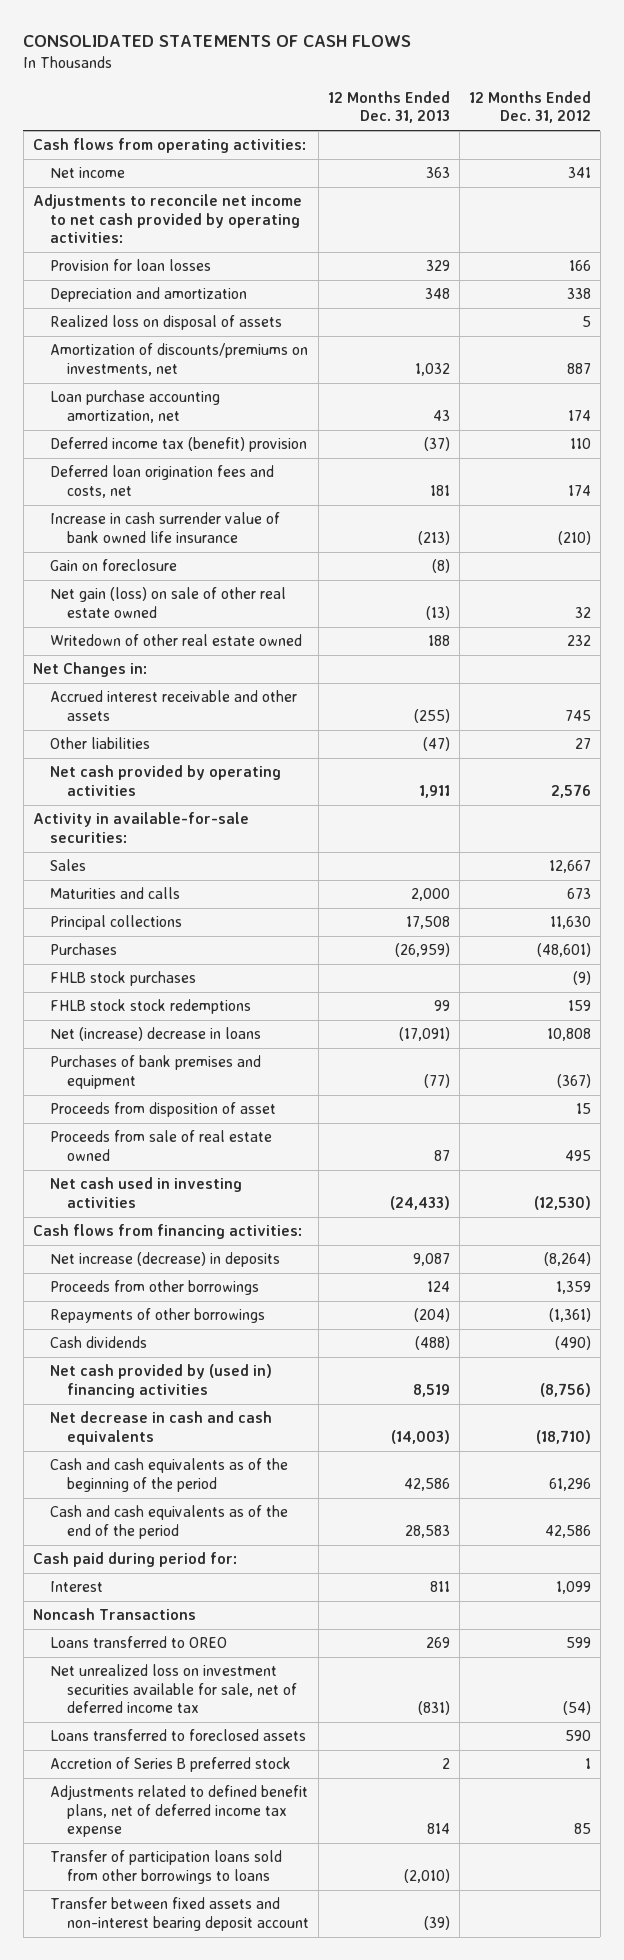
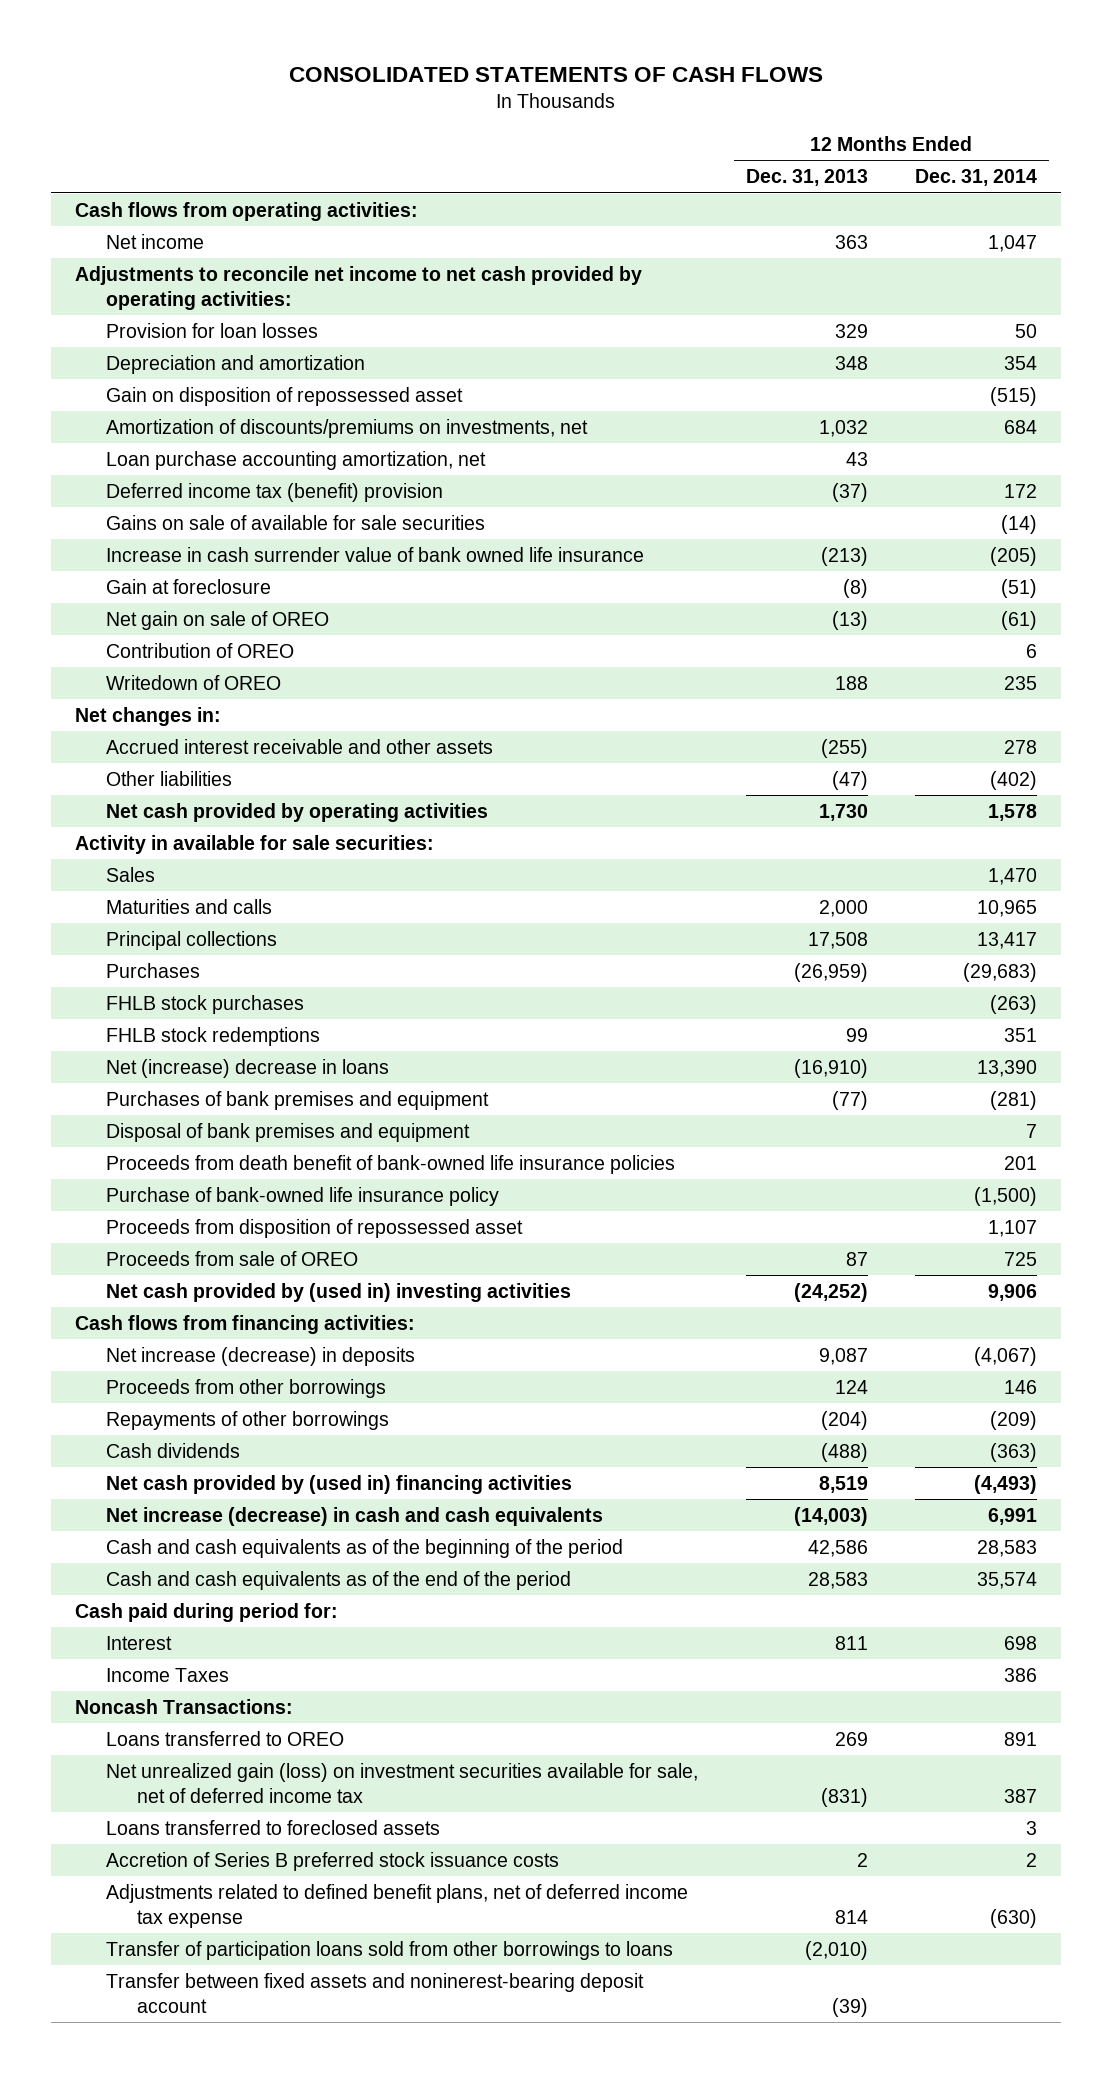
[468,91,591,124] 12 Months Ended Dec. 31, 2012 -> none
none -> [915,169,1038,187] Dec. 31, 2014
[49,315,282,331] Realized loss on disposal of assets -> [106,386,464,406] Gain on disposition of repossessed asset
[49,465,274,498] Deferred loan origination fees and costs, net -> none
none -> [106,514,486,530] Gains on sale of available for sale securities
[49,559,177,572] Gain on foreclosure -> [106,578,272,594] Gain at foreclosure
[49,587,286,618] Net gain (loss) on sale of other real estate owned -> [106,610,330,630] Net gain on sale of OREO
none -> [106,642,295,658] Contribution of OREO
[49,634,302,647] Writedown of other real estate owned -> [106,674,282,690] Writedown of OREO
[32,662,147,678] Net Changes in: -> [75,706,222,726] Net changes in:
[418,784,450,798] 1,911 -> [818,803,868,821] 1,730
[32,812,249,843] Activity in available-for-sale securities: -> [75,834,435,854] Activity in available for sale securities:
[49,999,251,1015] FHLB stock stock redemptions -> [106,1026,321,1046] FHLB stock redemptions
[398,1027,450,1042] (17,091) -> [793,1058,868,1078] (16,910)
[49,1102,276,1118] Proceeds from disposition of asset -> [106,1122,471,1142] Disposal of bank premises and equipment
none -> [106,1154,676,1174] Proceeds from death benefit of bank-owned life insurance policies
none -> [106,1186,500,1206] Purchase of bank-owned life insurance policy
none -> [106,1218,524,1238] Proceeds from disposition of repossessed asset
[49,1130,272,1161] Proceeds from sale of real estate owned -> [106,1250,359,1266] Proceeds from sale of OREO
[49,1177,242,1208] Net cash used in investing activities -> [106,1282,572,1302] Net cash provided by (used in) investing activities
[389,1195,450,1210] (24,433) -> [793,1282,868,1302] (24,252)
[49,1411,272,1445] Net decrease in cash and cash equivalents -> [106,1506,604,1526] Net increase (decrease) in cash and cash equivalents
none -> [106,1667,230,1682] Income Taxes
[32,1608,196,1621] Noncash Transactions -> [75,1698,294,1714] Noncash Transactions:
[49,1664,297,1714] Net unrealized loss on investment securities available for sale, net of deferred income tax -> [106,1762,699,1804] Net unrealized gain (loss) on investment securities available for sale, net of deferred income tax
[49,1757,291,1773] Accretion of Series B preferred stock -> [106,1851,560,1871] Accretion of Series B preferred stock issuance costs
[49,1897,309,1931] Transfer between fixed assets and non-interest bearing deposit account -> [106,1972,645,2014] Transfer between fixed assets and noninerest-bearing deposit account

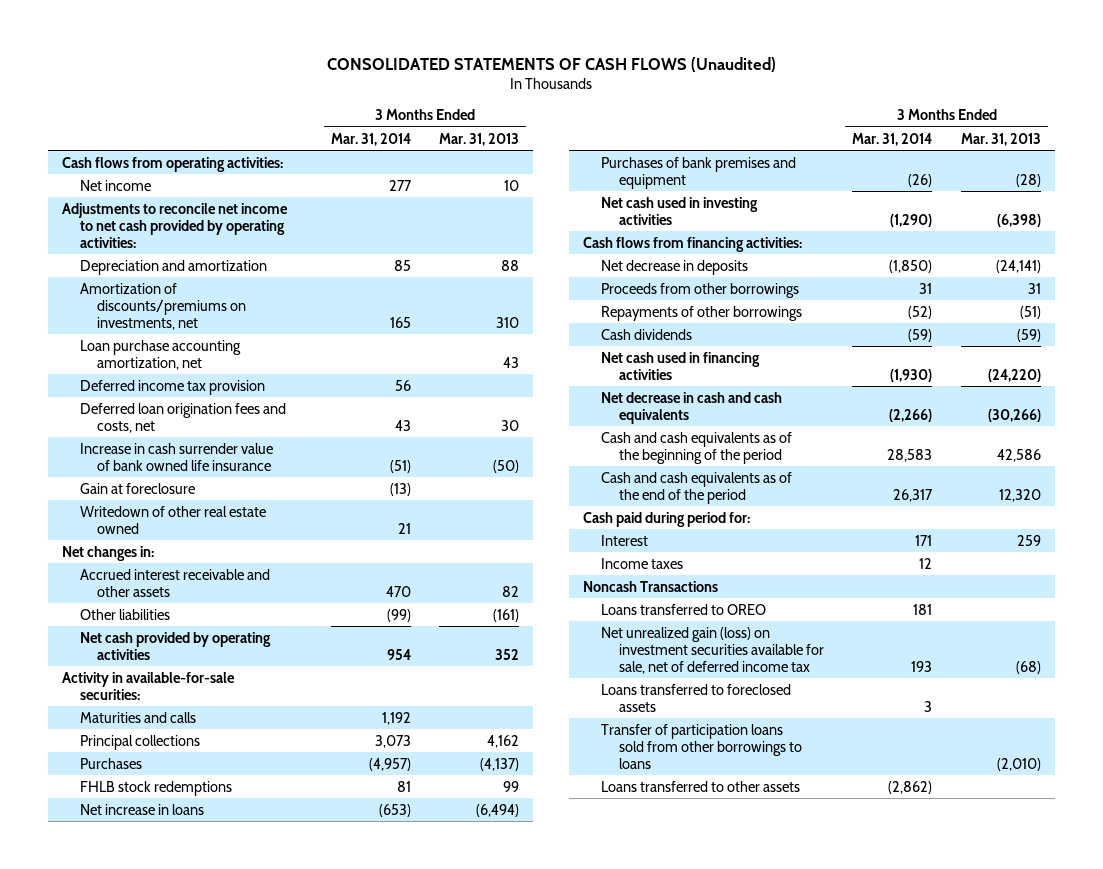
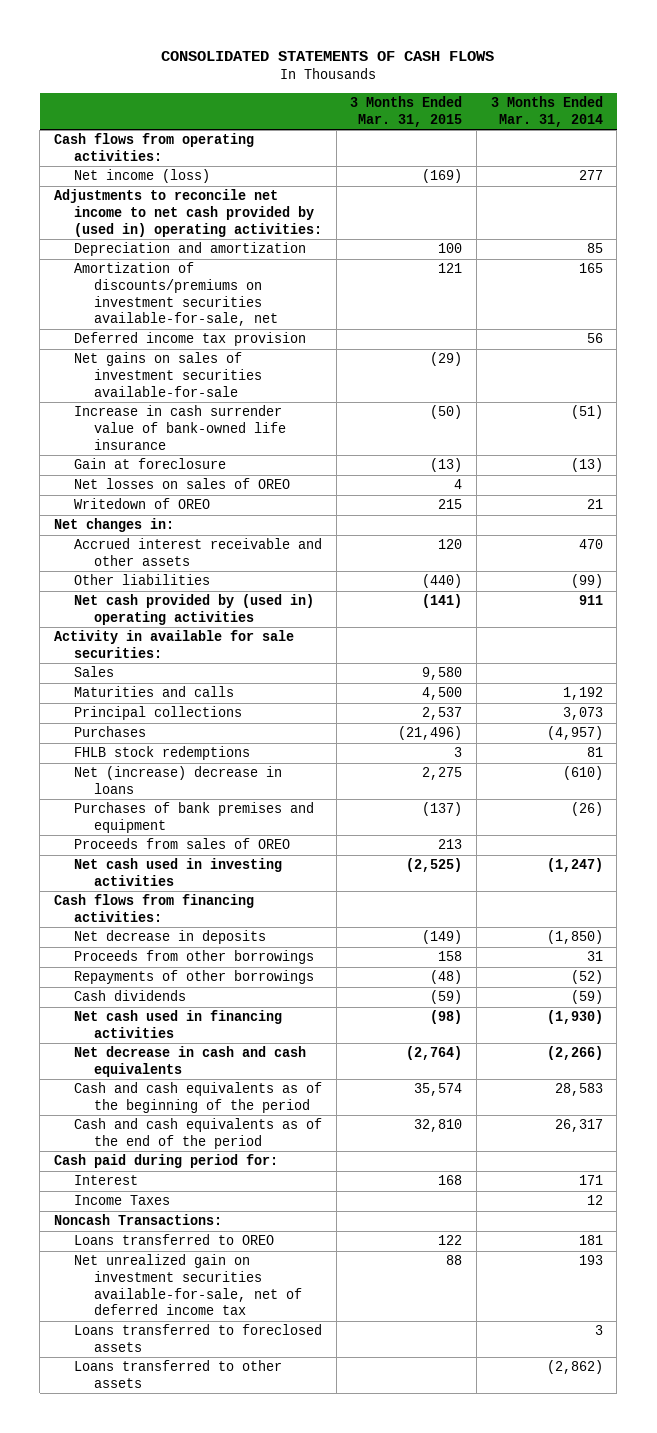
[327,56,777,72] CONSOLIDATED STATEMENTS OF CASH FLOWS (Unaudited) -> [161,50,495,61] CONSOLIDATED STATEMENTS OF CASH FLOWS
[439,132,520,146] Mar. 31, 2013 -> none
none -> [350,96,463,127] 3 Months Ended Mar. 31, 2015
[79,179,151,191] Net income -> [74,169,211,184] Net income (loss)
[61,202,288,248] Adjustments to reconcile net income to net cash provided by operating activities: -> [53,189,323,237] Adjustments to reconcile net income to net cash provided by (used in) operating activities:
[79,339,241,370] Loan purchase accounting amortization, net -> none
[79,282,247,330] Amortization of discounts/premiums on investments, net -> [74,262,279,327] Amortization of discounts/premiums on investment securities available-for-sale, net
[79,402,286,433] Deferred loan origination fees and costs, net -> none
none -> [74,352,263,397] Net gains on sales of investment securities available-for-sale
[79,442,273,471] Increase in cash surrender value of bank owned life insurance -> [74,405,287,450] Increase in cash surrender value of bank-owned life insurance
none -> [74,478,291,490] Net losses on sales of OREO
[79,505,266,534] Writedown of other real estate owned -> [74,498,211,510] Writedown of OREO
[79,631,271,660] Net cash provided by operating activities -> [74,594,315,625] Net cash provided by (used in) operating activities
[386,648,411,660] 954 -> [578,595,603,606] 911
[61,671,235,700] Activity in available-for-sale securities: -> [53,630,294,658] Activity in available for sale securities:
none -> [74,666,115,678] Sales
[79,803,204,815] Net increase in loans -> [74,766,283,794] Net (increase) decrease in loans
[378,803,411,817] (653) -> [562,766,603,781] (610)
none -> [74,838,291,850] Proceeds from sales of OREO
[890,213,933,227] (1,290) -> [546,858,603,873] (1,247)
[601,557,684,569] Income taxes -> [74,1195,171,1206] Income Taxes
[583,580,719,592] Noncash Transactions -> [53,1214,222,1226] Noncash Transactions:
[601,626,825,674] Net unrealized gain (loss) on investment securities available for sale, net of deferred income tax -> [74,1254,303,1316] Net unrealized gain on investment securities available-for-sale, net of deferred income tax
[601,723,803,769] Transfer of participation loans sold from other borrowings to loans -> none

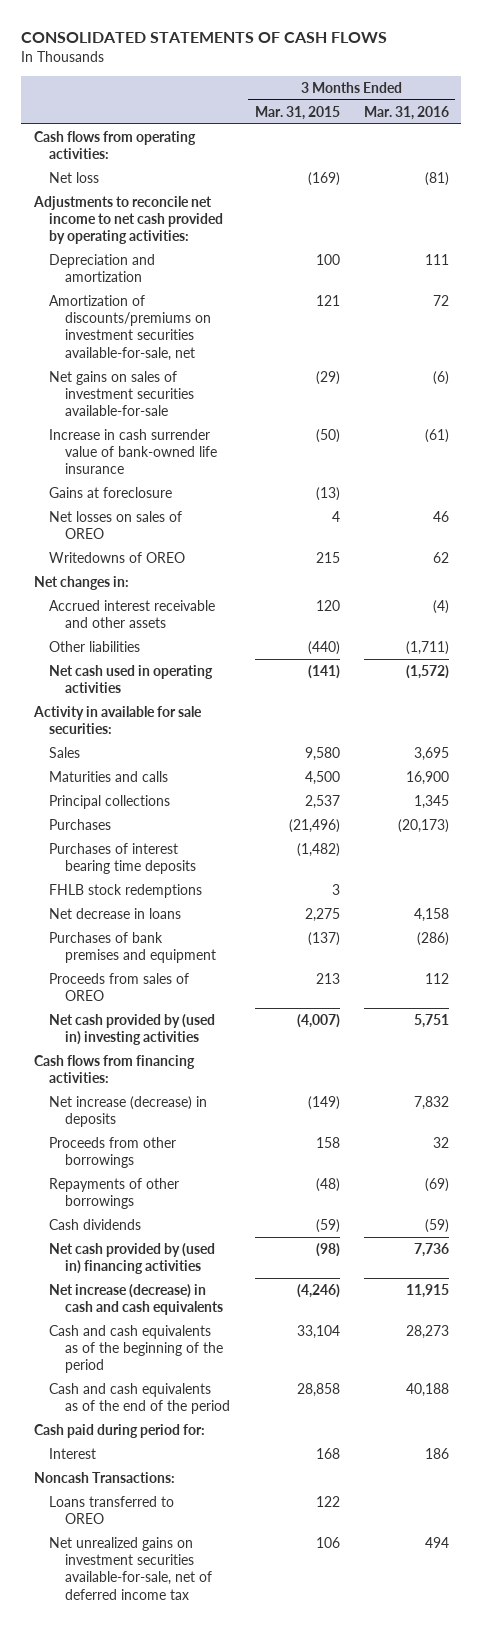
[490,96,603,127] 3 Months Ended Mar. 31, 2014 -> none
none -> [364,105,450,120] Mar. 31, 2016
[74,169,211,184] Net income (loss) -> [49,171,100,183] Net loss
[53,189,323,237] Adjustments to reconcile net income to net cash provided by (used in) operating activities: -> [32,195,224,245] Adjustments to reconcile net income to net cash provided by operating activities:
[74,332,307,347] Deferred income tax provision -> none
[74,458,227,470] Gain at foreclosure -> [49,486,173,498] Gains at foreclosure
[74,498,211,510] Writedown of OREO -> [49,551,186,563] Writedowns of OREO
[74,594,315,625] Net cash provided by (used in) operating activities -> [49,664,214,694] Net cash used in operating activities
none -> [49,842,196,875] Purchases of interest bearing time deposits
[74,766,283,794] Net (increase) decrease in loans -> [49,907,182,919] Net decrease in loans
[74,858,283,886] Net cash used in investing activities -> [49,1013,216,1046] Net cash provided by (used in) investing activities
[406,858,463,873] (2,525) -> [296,1013,340,1028] (4,007)
[74,930,267,945] Net decrease in deposits -> [49,1095,208,1128] Net increase (decrease) in deposits
[74,1010,283,1038] Net cash used in financing activities -> [49,1242,216,1275] Net cash provided by (used in) financing activities
[74,1046,307,1077] Net decrease in cash and cash equivalents -> [49,1283,223,1316] Net increase (decrease) in cash and cash equivalents
[406,1046,463,1061] (2,764) -> [296,1283,340,1298] (4,246)
[414,1083,463,1097] 35,574 -> [296,1324,340,1339] 33,104
[414,1119,463,1133] 32,810 -> [296,1382,340,1397] 28,858
[74,1195,171,1206] Income Taxes -> none
[74,1324,323,1352] Loans transferred to foreclosed assets -> none
[74,1360,283,1388] Loans transferred to other assets -> none
[74,1254,303,1316] Net unrealized gain on investment securities available-for-sale, net of deferred income tax -> [49,1536,212,1600] Net unrealized gains on investment securities available-for-sale, net of deferred income tax
[446,1255,463,1266] 88 -> [315,1536,340,1548] 106

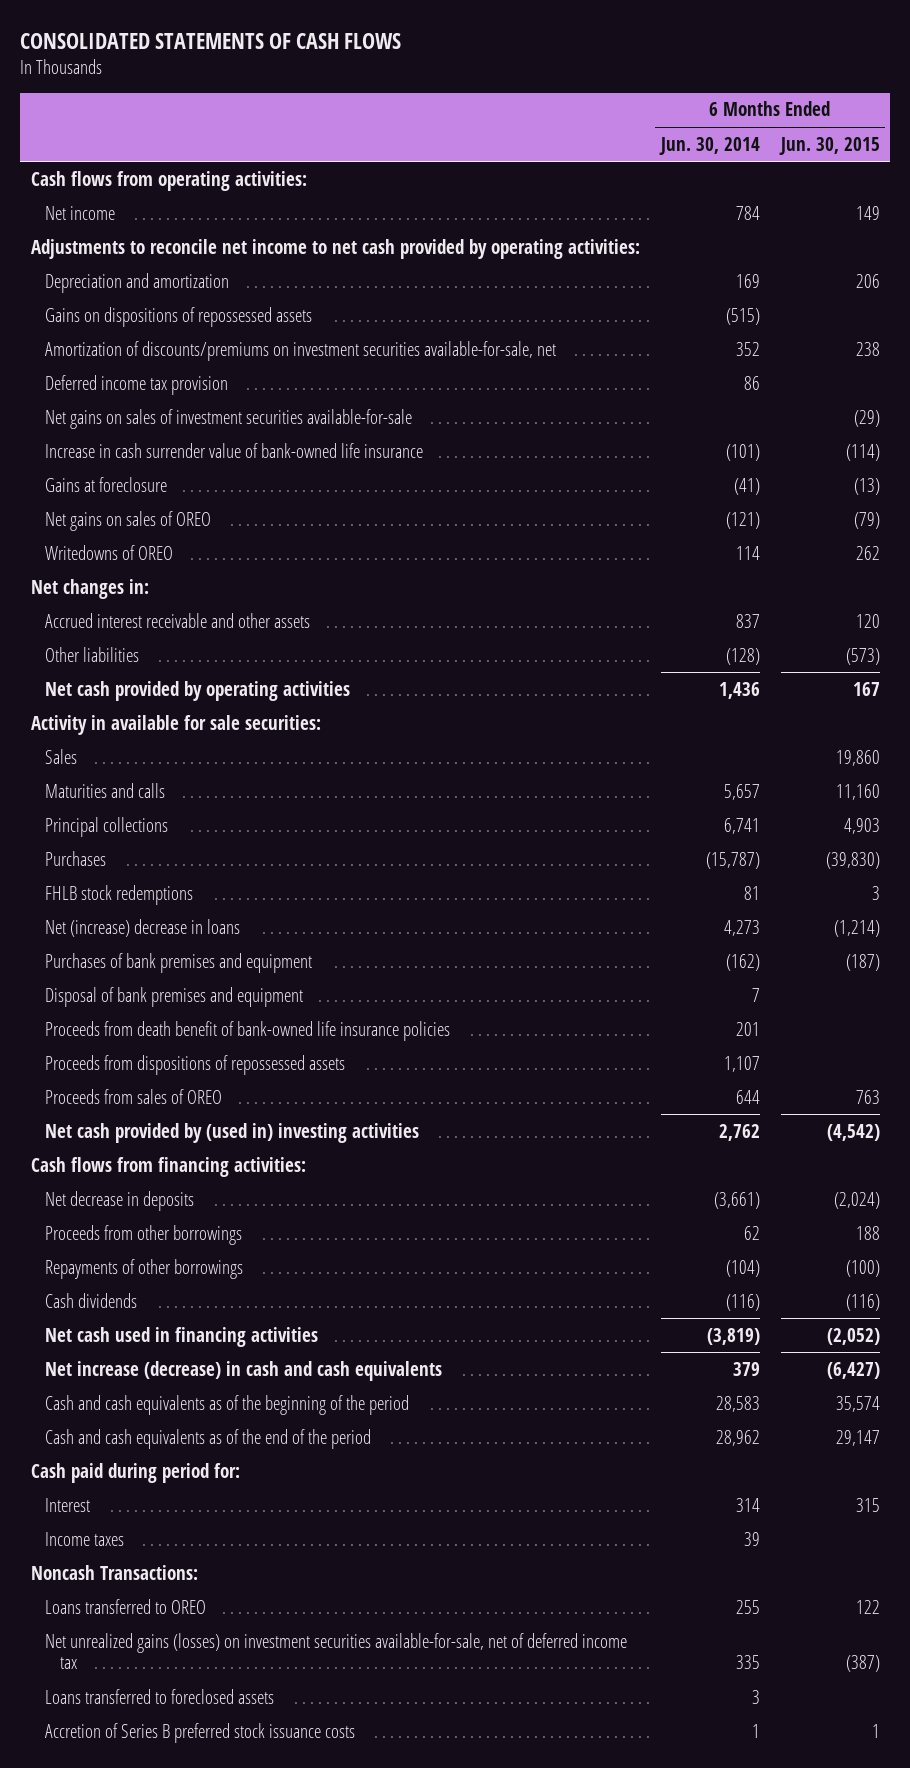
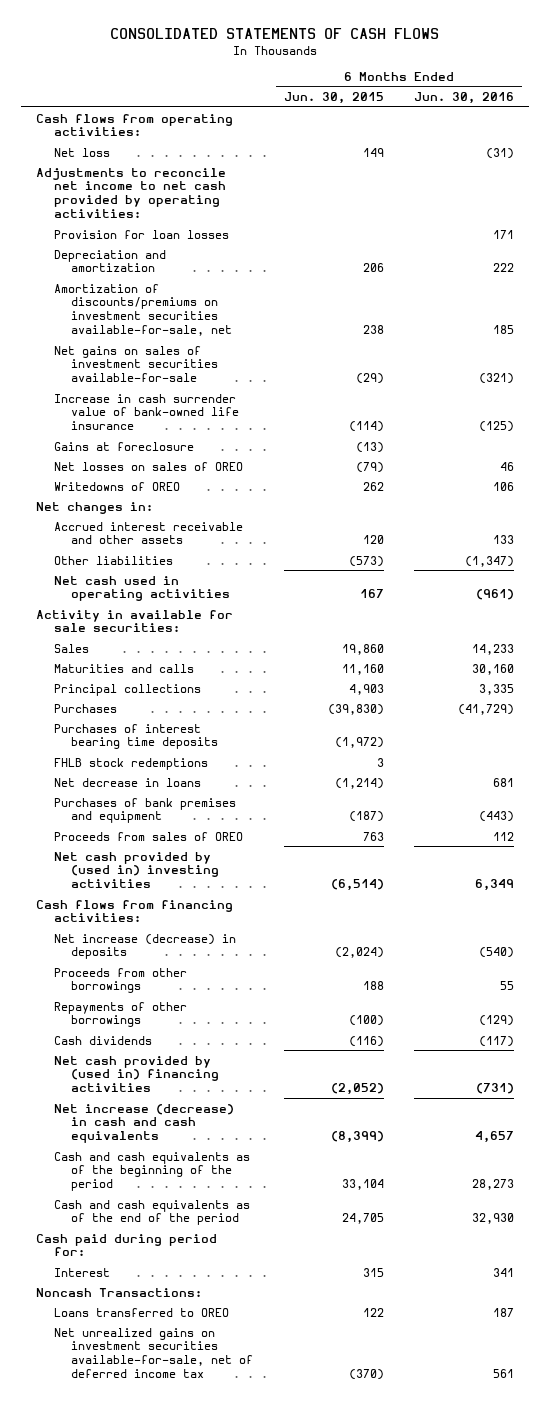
[658,136,760,155] Jun. 30, 2014 -> none
none -> [413,91,514,104] Jun. 30, 2016
[45,205,116,220] Net income -> [53,147,110,157] Net loss
none -> [53,229,229,239] Provision for loan losses
[45,306,313,327] Gains on dispositions of repossessed assets -> none
[45,374,229,395] Deferred income tax provision -> none
[45,510,212,531] Net gains on sales of OREO -> [53,461,243,471] Net losses on sales of OREO
[45,680,351,701] Net cash provided by operating activities -> [53,575,231,602] Net cash used in operating activities
none -> [53,723,219,750] Purchases of interest bearing time deposits
[45,918,241,937] Net (increase) decrease in loans -> [53,777,201,787] Net decrease in loans
[45,986,304,1007] Disposal of bank premises and equipment -> none
[45,1020,451,1041] Proceeds from death benefit of bank-owned life insurance policies -> none
[45,1054,346,1075] Proceeds from dispositions of repossessed assets -> none
[826,1123,880,1141] (4,542) -> [330,879,384,892] (6,514)
[45,1190,195,1211] Net decrease in deposits -> [53,933,236,960] Net increase (decrease) in deposits
[45,1326,319,1347] Net cash used in financing activities -> [53,1055,220,1093] Net cash provided by (used in) financing activities
[826,1361,880,1379] (6,427) -> [330,1131,384,1144] (8,399)
[835,1395,880,1412] 35,574 -> [341,1179,384,1191] 33,104
[835,1429,880,1446] 29,147 -> [341,1213,384,1225] 24,705
[45,1531,125,1546] Income taxes -> none
[45,1688,275,1704] Loans transferred to foreclosed assets -> none
[45,1722,356,1743] Accretion of Series B preferred stock issuance costs -> none
[45,1632,628,1670] Net unrealized gains (losses) on investment securities available-for-sale, net of deferred income tax -> [53,1327,254,1379] Net unrealized gains on investment securities available-for-sale, net of deferred income tax
[845,1655,880,1673] (387) -> [348,1369,384,1381] (370)

